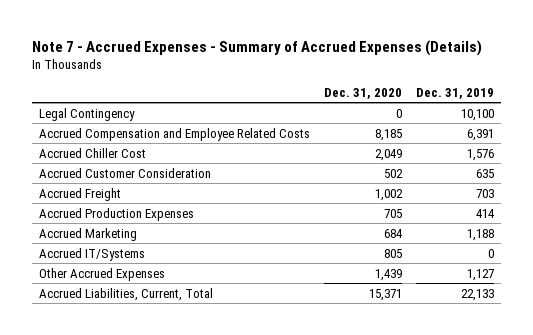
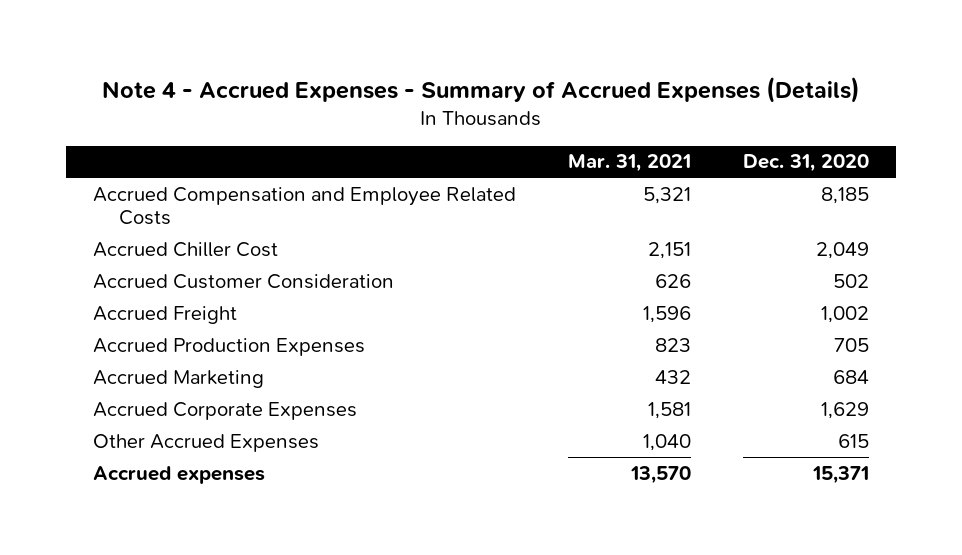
[31,39,482,56] Note 7 - Accrued Expenses - Summary of Accrued Expenses (Details) -> [101,76,860,103] Note 4 - Accrued Expenses - Summary of Accrued Expenses (Details)
[415,87,494,99] Dec. 31, 2019 -> none
none -> [567,154,691,173] Mar. 31, 2021
[38,107,135,121] Legal Contingency -> none
[38,247,145,261] Accrued IT/Systems -> none
none -> [92,401,357,420] Accrued Corporate Expenses
[374,268,402,281] 1,439 -> [838,433,870,448] 615
[38,287,213,301] Accrued Liabilities, Current, Total -> [92,465,265,484] Accrued expenses

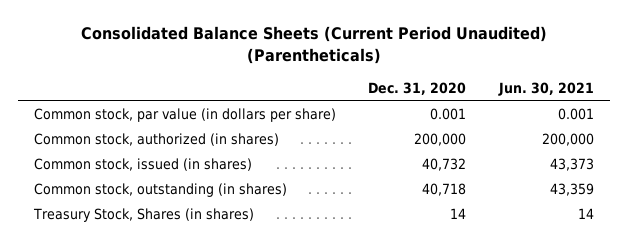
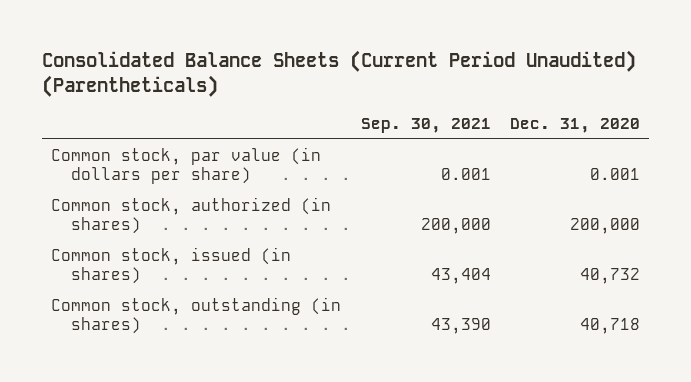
[497,81,594,96] Jun. 30, 2021 -> none
none -> [360,118,491,134] Sep. 30, 2021
[33,207,255,222] Treasury Stock, Shares (in shares) -> none

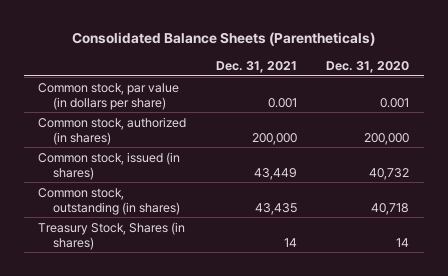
[41,49,636,97] Consolidated Balance Sheets (Current Period Unaudited) (Parentheticals) -> [71,31,375,46] Consolidated Balance Sheets (Parentheticals)
[360,118,491,134] Sep. 30, 2021 -> none
none -> [215,60,297,73] Dec. 31, 2021
none -> [38,221,186,250] Treasury Stock, Shares (in shares)

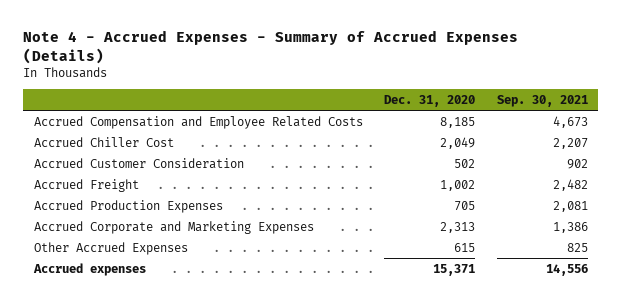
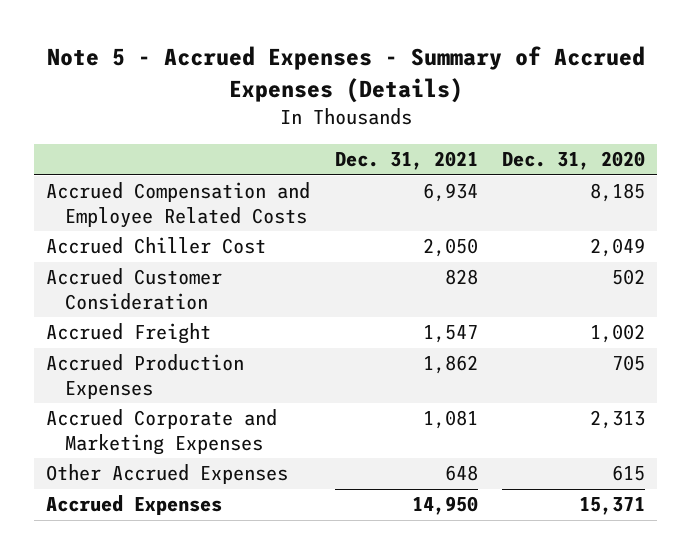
[23,30,519,64] Note 4 - Accrued Expenses - Summary of Accrued Expenses (Details) -> [46,46,645,103] Note 5 - Accrued Expenses - Summary of Accrued Expenses (Details)
[496,94,588,107] Sep. 30, 2021 -> none
none -> [334,151,478,171] Dec. 31, 2021
[33,262,147,276] Accrued expenses -> [46,495,223,516] Accrued Expenses

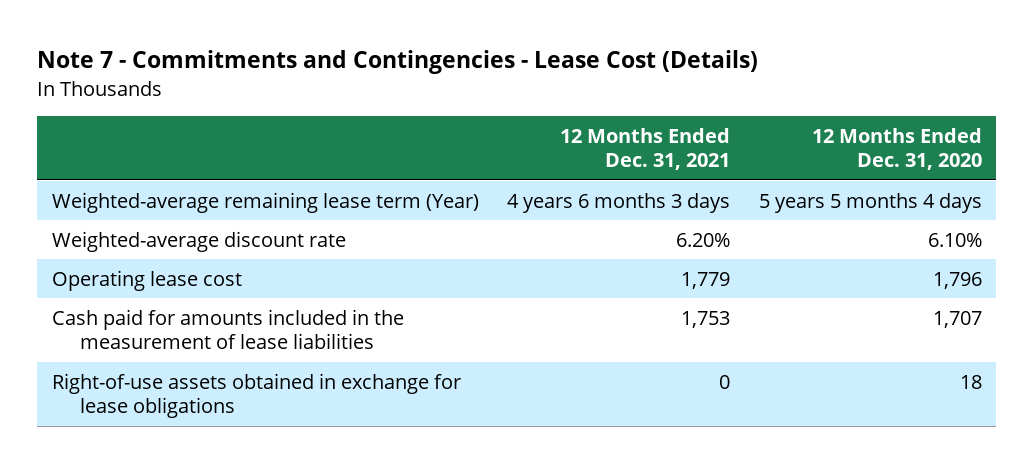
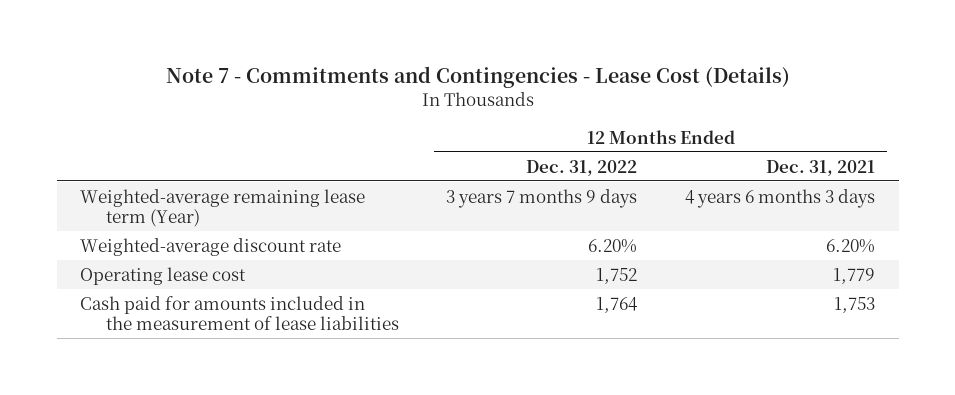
[811,127,982,171] 12 Months Ended Dec. 31, 2020 -> none
none -> [526,159,638,176] Dec. 31, 2022
[51,372,461,419] Right-of-use assets obtained in exchange for lease obligations -> none

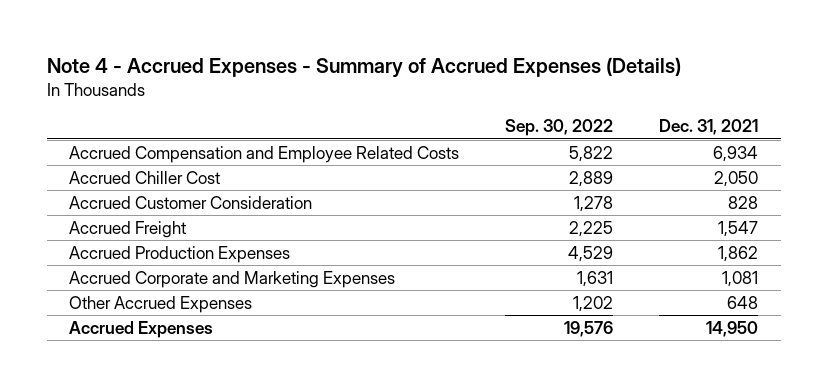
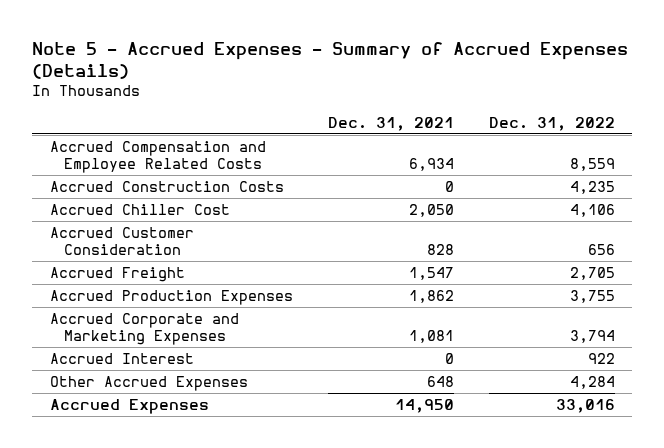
[46,57,681,79] Note 4 - Accrued Expenses - Summary of Accrued Expenses (Details) -> [32,41,629,79] Note 5 - Accrued Expenses - Summary of Accrued Expenses (Details)
[505,119,614,137] Sep. 30, 2022 -> none
none -> [488,116,615,131] Dec. 31, 2022
none -> [49,180,284,192] Accrued Construction Costs
none -> [49,352,194,364] Accrued Interest

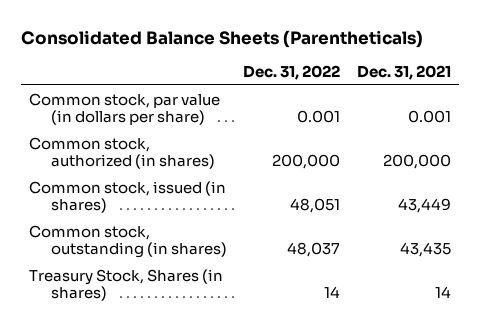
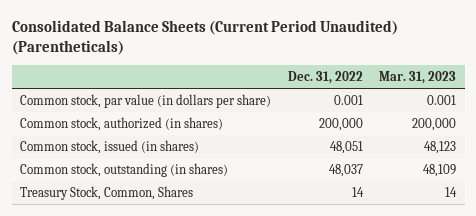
[20,29,423,48] Consolidated Balance Sheets (Parentheticals) -> [11,20,398,56] Consolidated Balance Sheets (Current Period Unaudited) (Parentheticals)
[356,65,451,81] Dec. 31, 2021 -> none
none -> [379,71,457,85] Mar. 31, 2023
[28,268,223,302] Treasury Stock, Shares (in shares) -> [20,185,194,200] Treasury Stock, Common, Shares

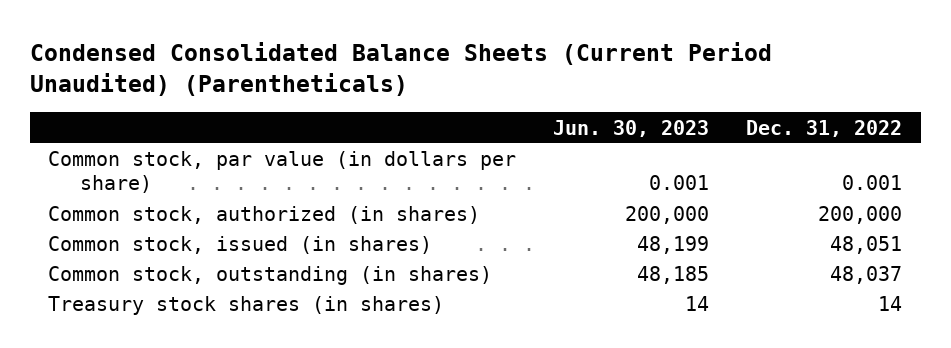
[11,20,398,56] Consolidated Balance Sheets (Current Period Unaudited) (Parentheticals) -> [29,41,772,96] Condensed Consolidated Balance Sheets (Current Period Unaudited) (Parentheticals)
[379,71,457,85] Mar. 31, 2023 -> none
none -> [553,119,710,137] Jun. 30, 2023
[20,185,194,200] Treasury Stock, Common, Shares -> [48,295,445,315] Treasury stock shares (in shares)

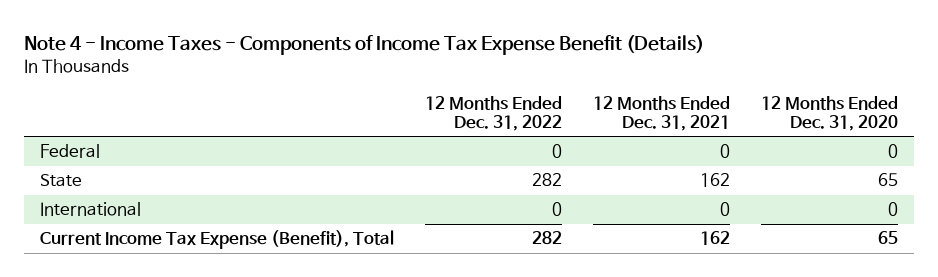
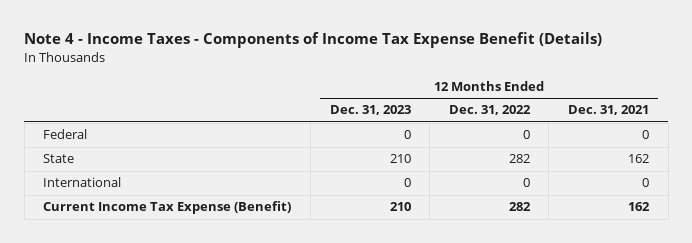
[760,95,898,131] 12 Months Ended Dec. 31, 2020 -> none
none -> [329,105,411,116] Dec. 31, 2023
[39,230,394,250] Current Income Tax Expense (Benefit), Total -> [43,201,292,215] Current Income Tax Expense (Benefit)

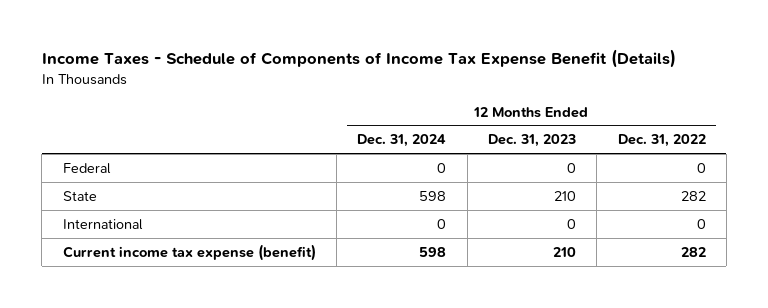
[24,32,603,49] Note 4 - Income Taxes - Components of Income Tax Expense Benefit (Details) -> [41,49,676,69] Income Taxes - Schedule of Components of Income Tax Expense Benefit (Details)
[567,105,649,116] Dec. 31, 2021 -> none
none -> [357,134,447,148] Dec. 31, 2024
[43,201,292,215] Current Income Tax Expense (Benefit) -> [62,243,316,261] Current income tax expense (benefit)

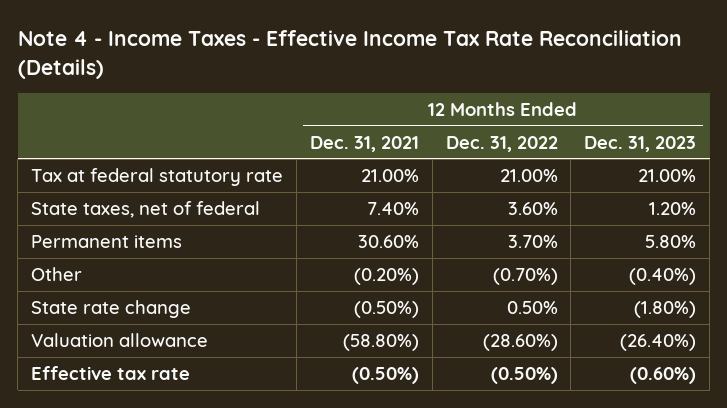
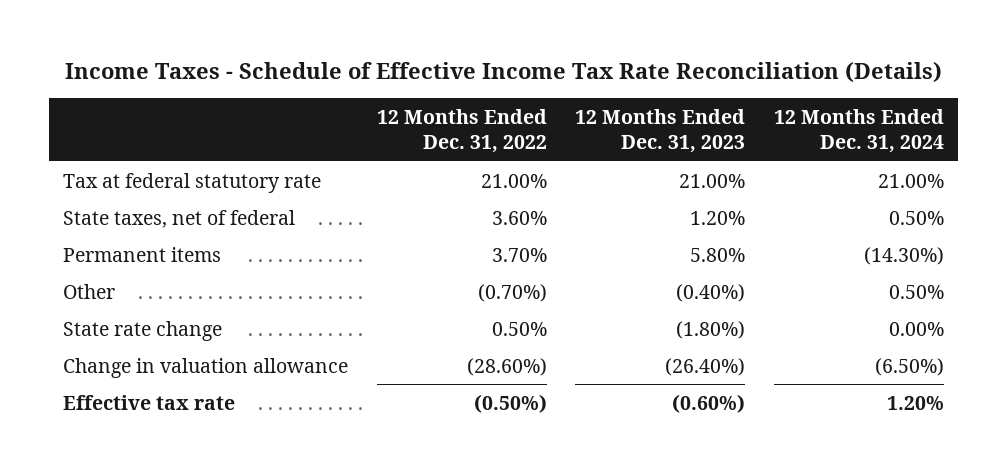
[17,30,682,79] Note 4 - Income Taxes - Effective Income Tax Rate Reconciliation (Details) -> [64,62,942,84] Income Taxes - Schedule of Effective Income Tax Rate Reconciliation (Details)
[309,135,419,152] Dec. 31, 2021 -> none
none -> [773,108,944,153] 12 Months Ended Dec. 31, 2024
[31,332,209,347] Valuation allowance -> [63,357,349,378] Change in valuation allowance

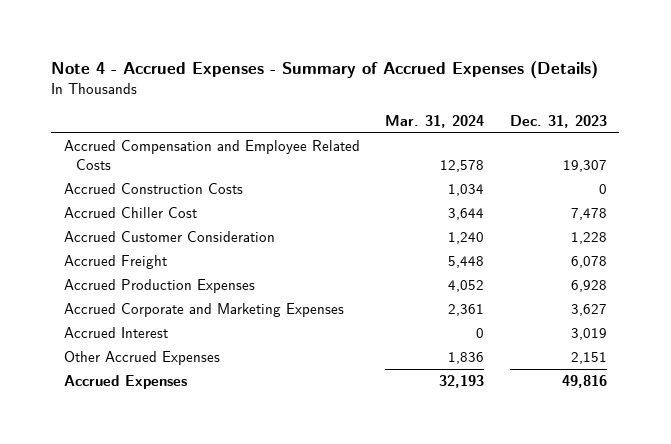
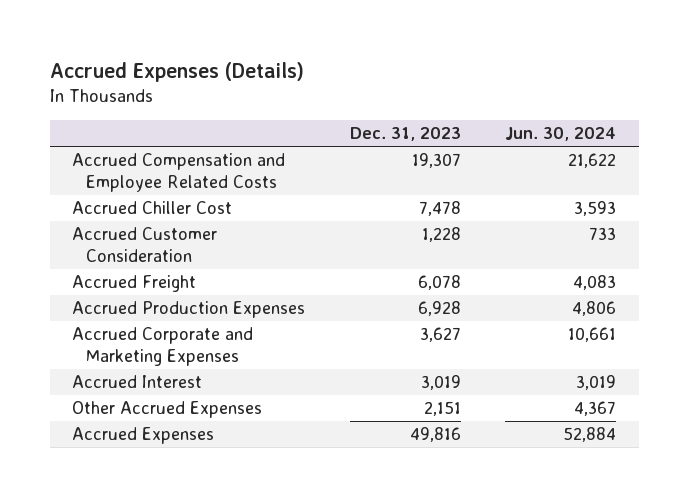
[51,61,599,80] Note 4 - Accrued Expenses - Summary of Accrued Expenses (Details) -> [49,61,304,82] Accrued Expenses (Details)
[385,115,485,129] Mar. 31, 2024 -> none
none -> [505,127,617,142] Jun. 30, 2024
[64,183,244,195] Accrued Construction Costs -> none

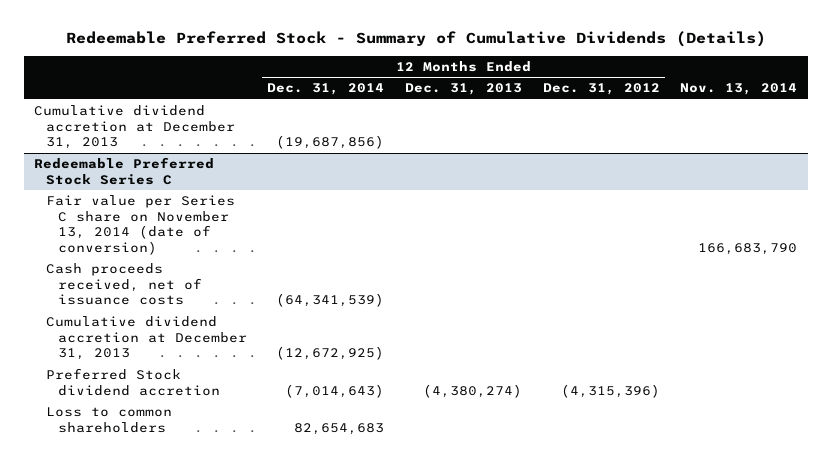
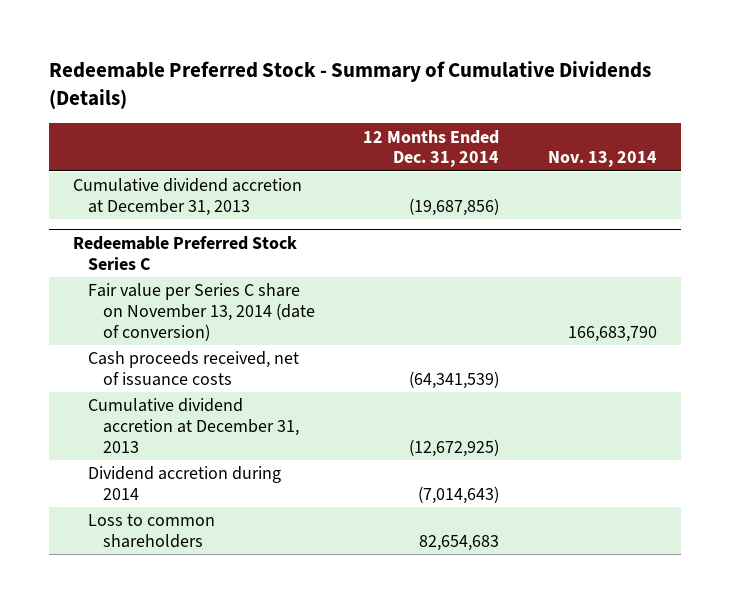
[405,83,523,96] Dec. 31, 2013 -> none
[542,83,660,96] Dec. 31, 2012 -> none
[45,368,220,396] Preferred Stock dividend accretion -> [87,466,281,501] Dividend accretion during 2014

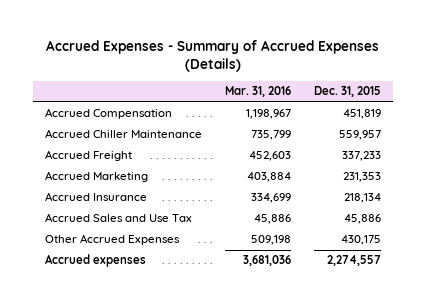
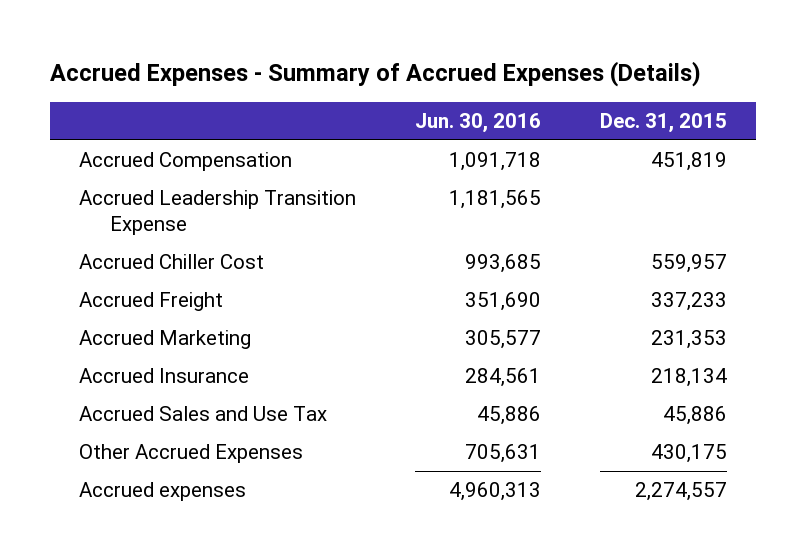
[224,86,291,98] Mar. 31, 2016 -> none
none -> [415,112,542,133] Jun. 30, 2016
none -> [79,190,357,236] Accrued Leadership Transition Expense
[44,129,202,139] Accrued Chiller Maintenance -> [79,254,265,270] Accrued Chiller Cost

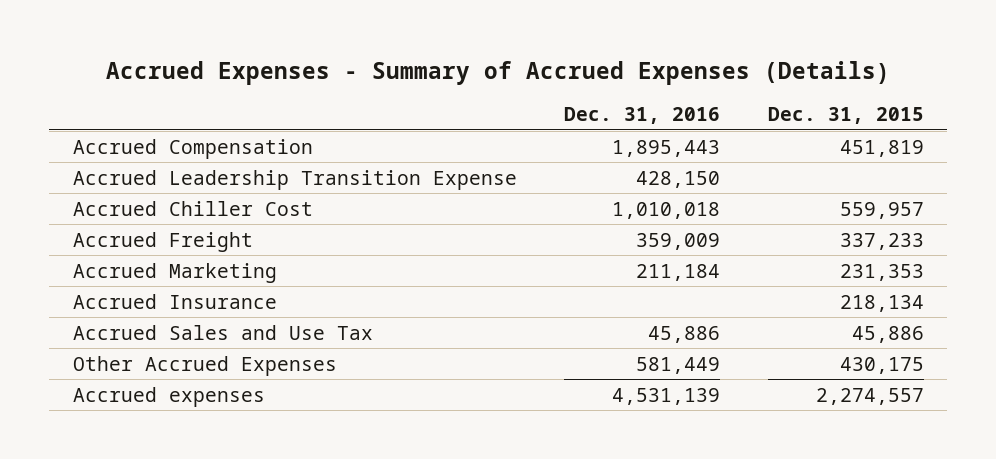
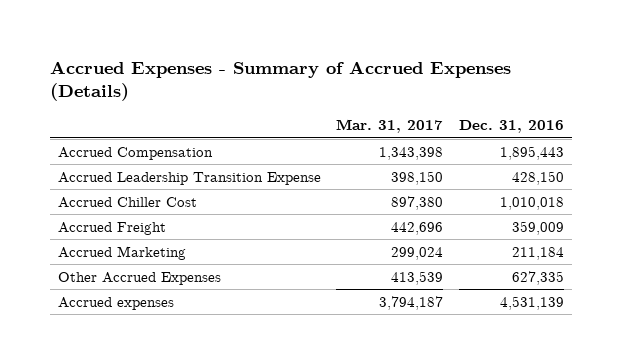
[767,107,924,125] Dec. 31, 2015 -> none
none -> [336,119,444,134] Mar. 31, 2017
[72,293,277,309] Accrued Insurance -> none
[72,324,373,340] Accrued Sales and Use Tax -> none
[636,356,721,374] 581,449 -> [511,270,564,285] 627,335

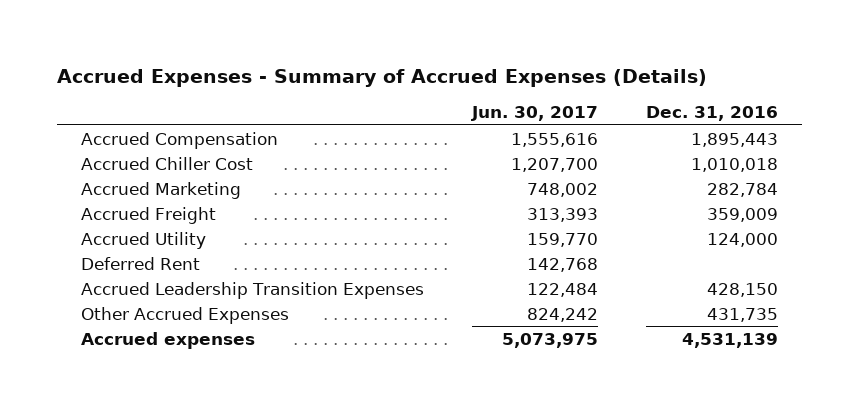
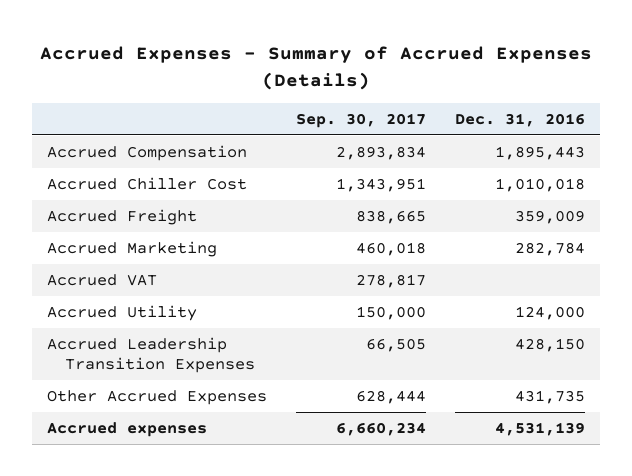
[471,106,599,122] Jun. 30, 2017 -> none
none -> [296,112,427,128] Sep. 30, 2017
[81,181,242,199] Accrued Marketing -> [47,241,218,258] Accrued Marketing
none -> [47,274,158,287] Accrued VAT
[81,256,201,270] Deferred Rent -> none

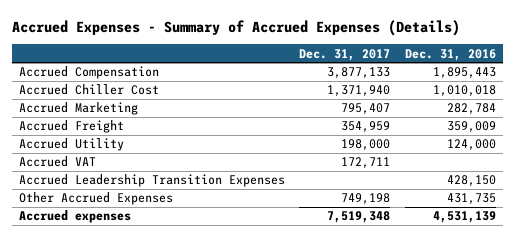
[296,112,427,128] Sep. 30, 2017 -> none
none -> [299,48,391,61] Dec. 31, 2017
[47,209,198,226] Accrued Freight -> [19,120,125,134] Accrued Freight
[47,274,158,287] Accrued VAT -> [19,156,97,168] Accrued VAT

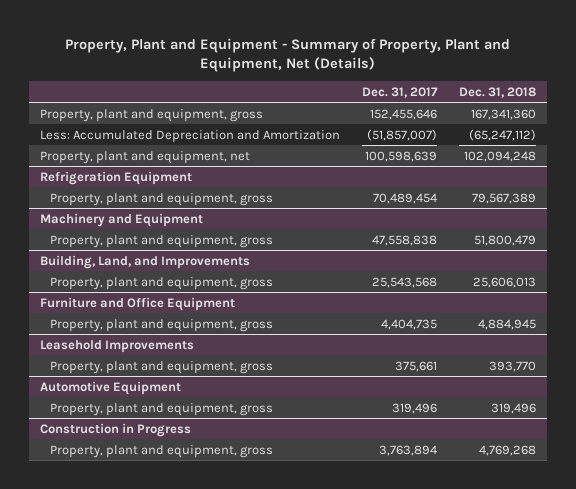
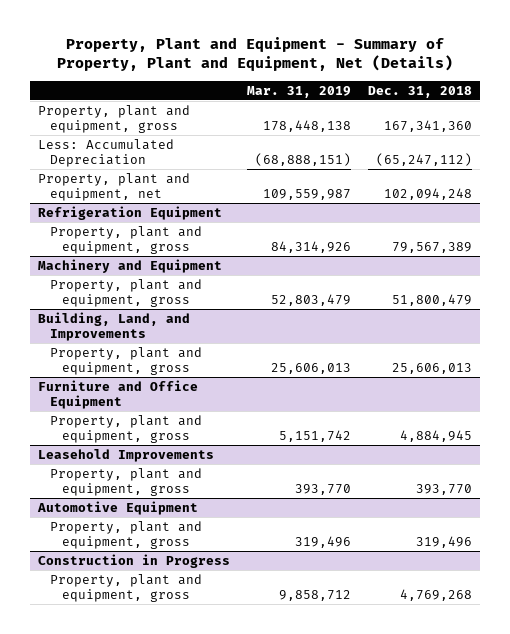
[361,86,438,98] Dec. 31, 2017 -> none
none -> [246,85,351,98] Mar. 31, 2019
[39,129,340,143] Less: Accumulated Depreciation and Amortization -> [38,138,175,167] Less: Accumulated Depreciation

